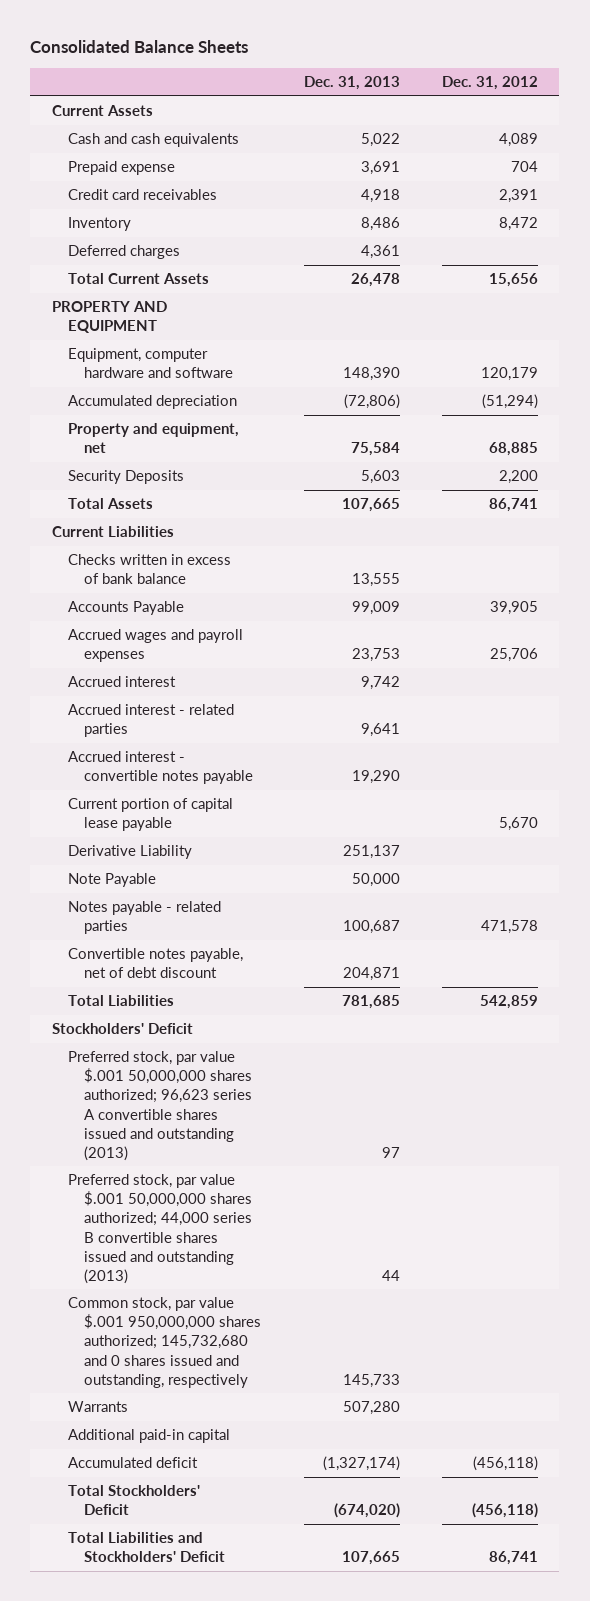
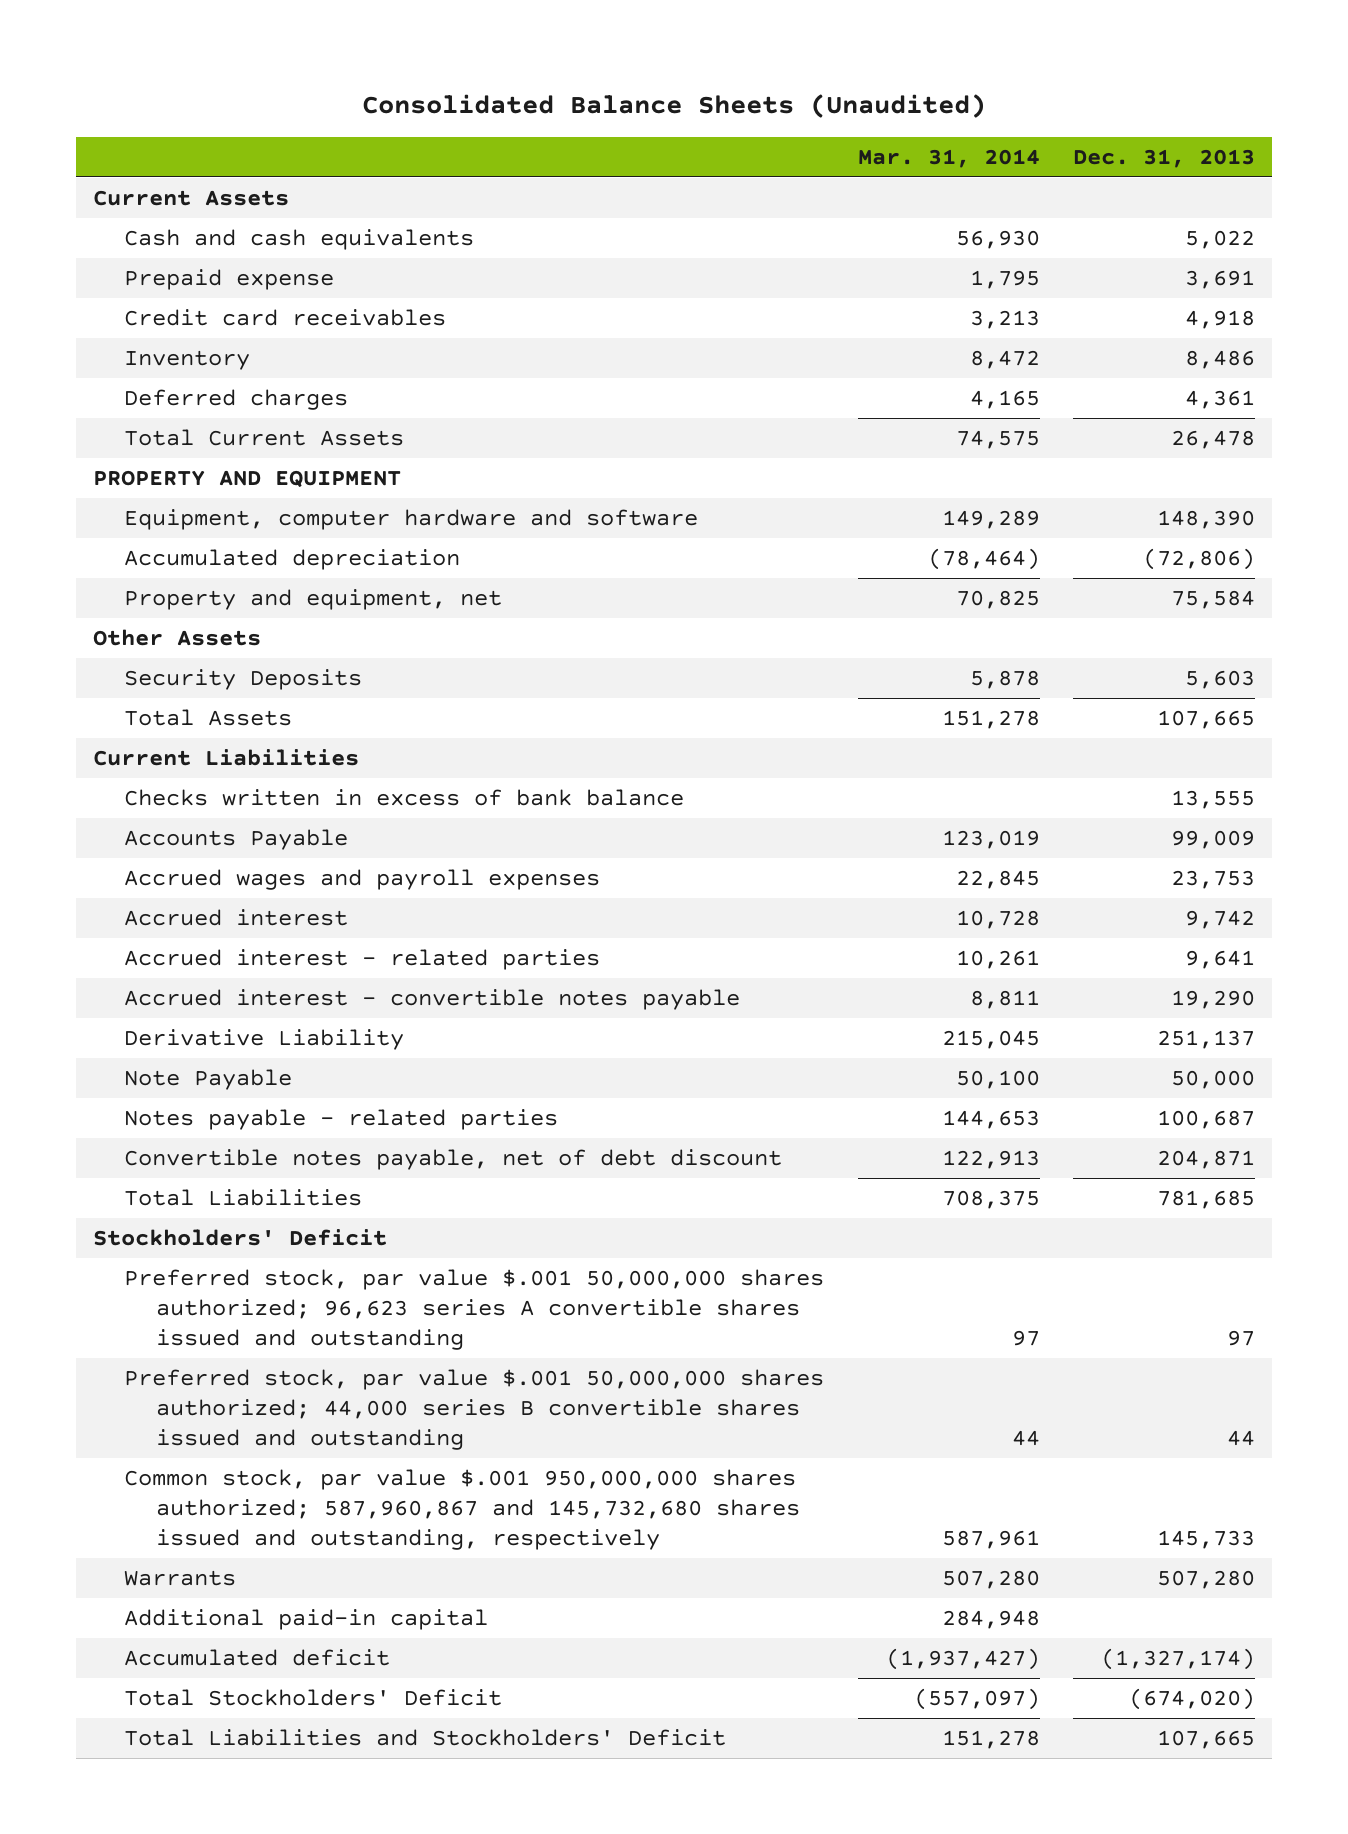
[30,40,249,54] Consolidated Balance Sheets -> [361,94,986,119] Consolidated Balance Sheets (Unaudited)
[442,76,539,91] Dec. 31, 2012 -> none
none -> [857,148,1040,168] Mar. 31, 2014
none -> [92,628,261,646] Other Assets
[67,798,233,832] Current portion of capital lease payable -> none
[67,1051,253,1161] Preferred stock, par value $.001 50,000,000 shares authorized; 96,623 series A convertible shares issued and outstanding (2013) -> [124,1268,825,1351] Preferred stock, par value $.001 50,000,000 shares authorized; 96,623 series A convertible shares issued and outstanding
[67,1174,253,1284] Preferred stock, par value $.001 50,000,000 shares authorized; 44,000 series B convertible shares issued and outstanding (2013) -> [124,1368,825,1451] Preferred stock, par value $.001 50,000,000 shares authorized; 44,000 series B convertible shares issued and outstanding
[67,1297,262,1388] Common stock, par value $.001 950,000,000 shares authorized; 145,732,680 and 0 shares issued and outstanding, respectively -> [124,1468,801,1551] Common stock, par value $.001 950,000,000 shares authorized; 587,960,867 and 145,732,680 shares issued and outstanding, respectively

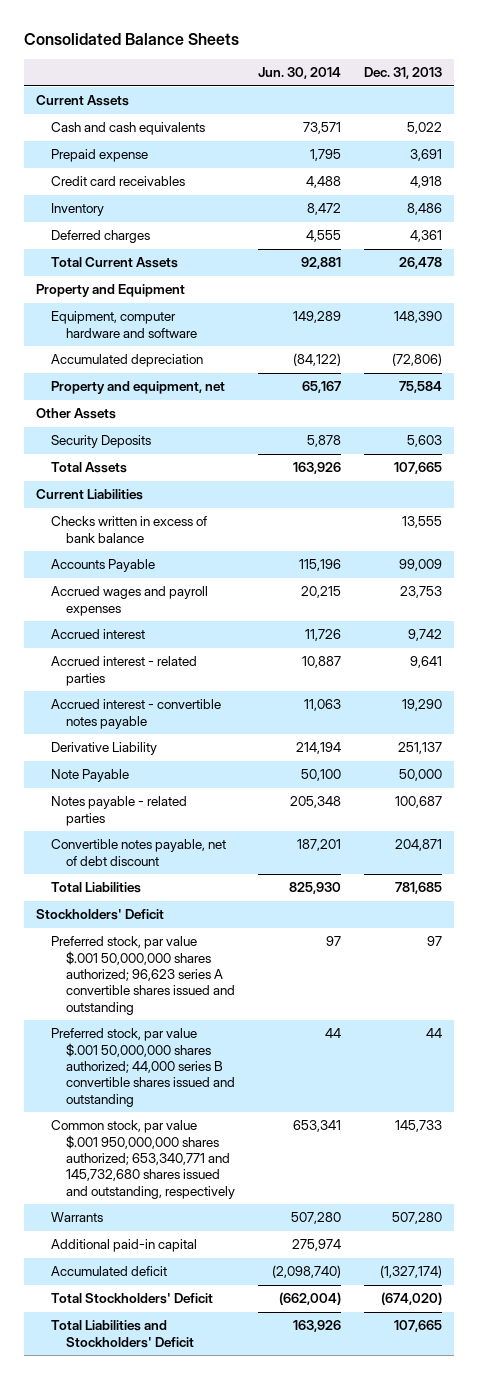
[361,94,986,119] Consolidated Balance Sheets (Unaudited) -> [24,33,240,46] Consolidated Balance Sheets
[857,148,1040,168] Mar. 31, 2014 -> none
none -> [258,67,342,80] Jun. 30, 2014
[92,469,401,488] PROPERTY AND EQUIPMENT -> [35,284,185,298] Property and Equipment
[124,1468,801,1551] Common stock, par value $.001 950,000,000 shares authorized; 587,960,867 and 145,732,680 shares issued and outstanding, respectively -> [50,1120,236,1199] Common stock, par value $.001 950,000,000 shares authorized; 653,340,771 and 145,732,680 shares issued and outstanding, respectively

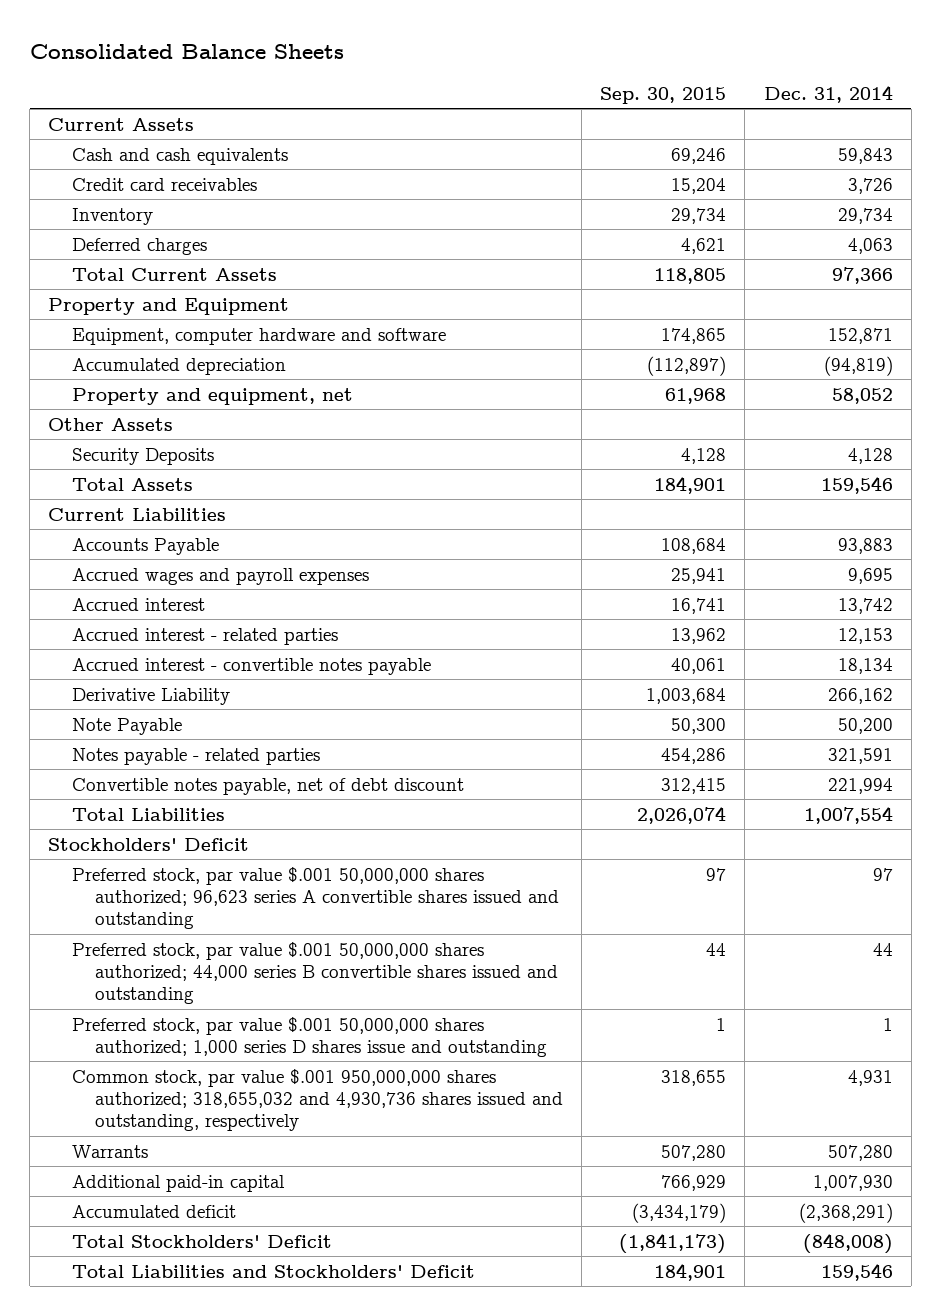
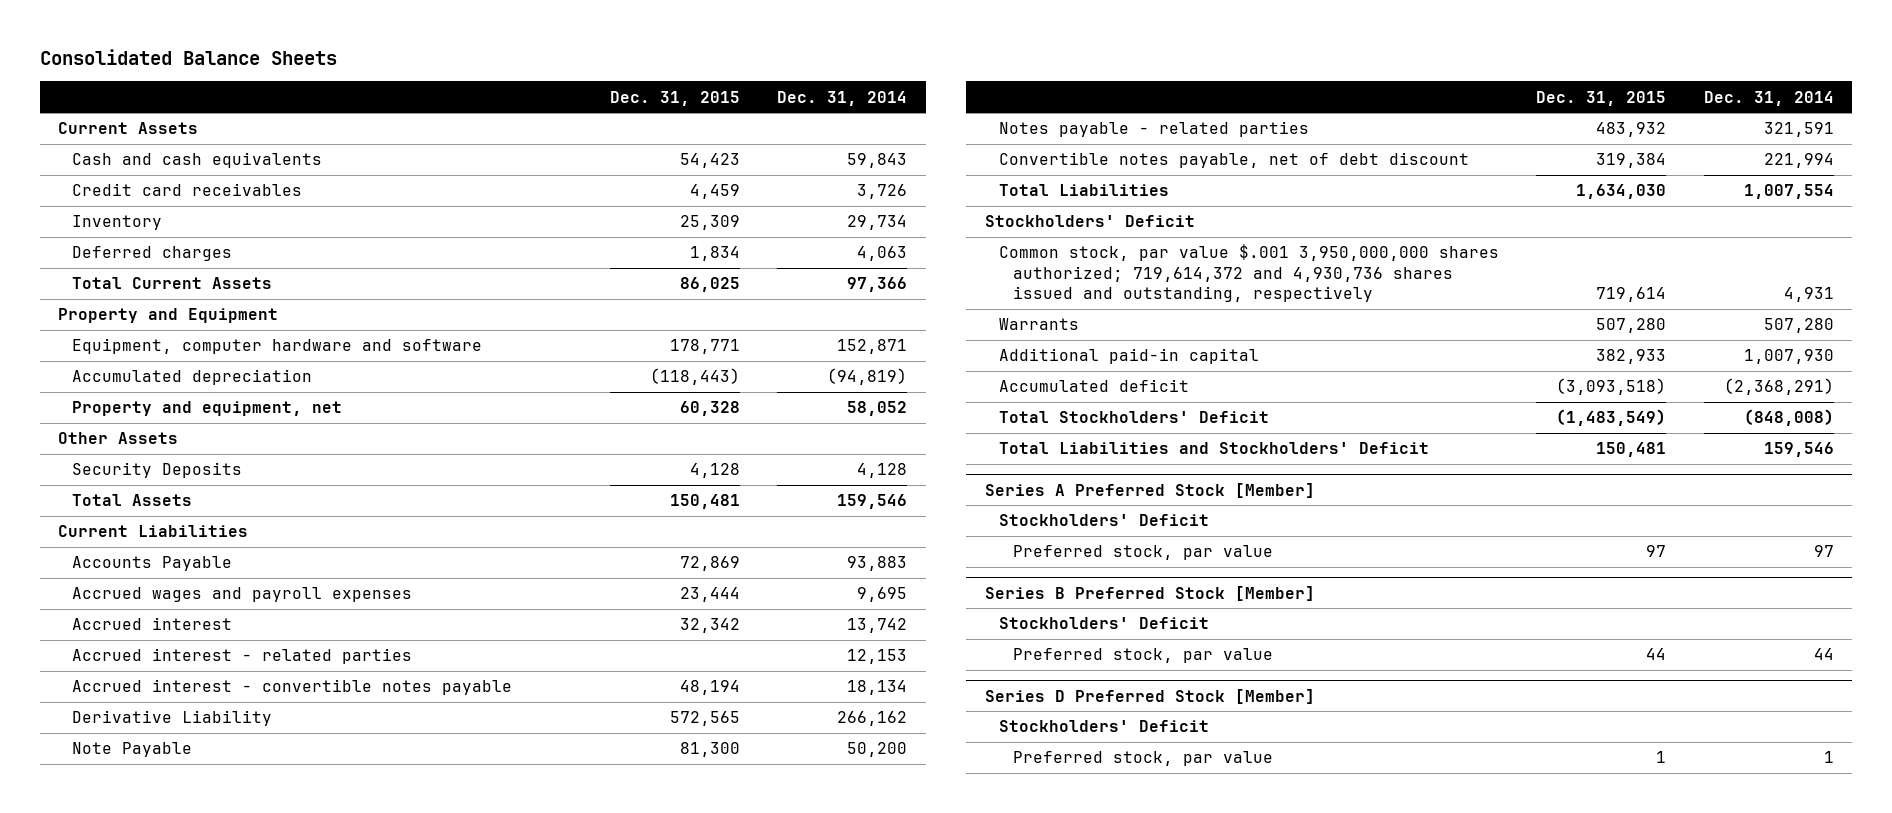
[600,86,727,104] Sep. 30, 2015 -> none
none -> [609,90,740,106] Dec. 31, 2015
[71,866,560,930] Preferred stock, par value $.001 50,000,000 shares authorized; 96,623 series A convertible shares issued and outstanding -> none
[71,941,559,1005] Preferred stock, par value $.001 50,000,000 shares authorized; 44,000 series B convertible shares issued and outstanding -> none
[71,1016,548,1057] Preferred stock, par value $.001 50,000,000 shares authorized; 1,000 series D shares issue and outstanding -> none
[71,1068,564,1132] Common stock, par value $.001 950,000,000 shares authorized; 318,655,032 and 4,930,736 shares issued and outstanding, respectively -> [998,244,1499,302] Common stock, par value $.001 3,950,000,000 shares authorized; 719,614,372 and 4,930,736 shares issued and outstanding, respectively
none -> [984,482,1315,498] Series A Preferred Stock [Member]
none -> [998,514,1209,527] Stockholders' Deficit
none -> [1012,545,1273,561] Preferred stock, par value
none -> [984,585,1315,601] Series B Preferred Stock [Member]
none -> [998,617,1209,630] Stockholders' Deficit
none -> [1012,648,1273,664] Preferred stock, par value
none -> [984,688,1315,704] Series D Preferred Stock [Member]
none -> [998,720,1209,733] Stockholders' Deficit
none -> [1012,751,1273,767] Preferred stock, par value

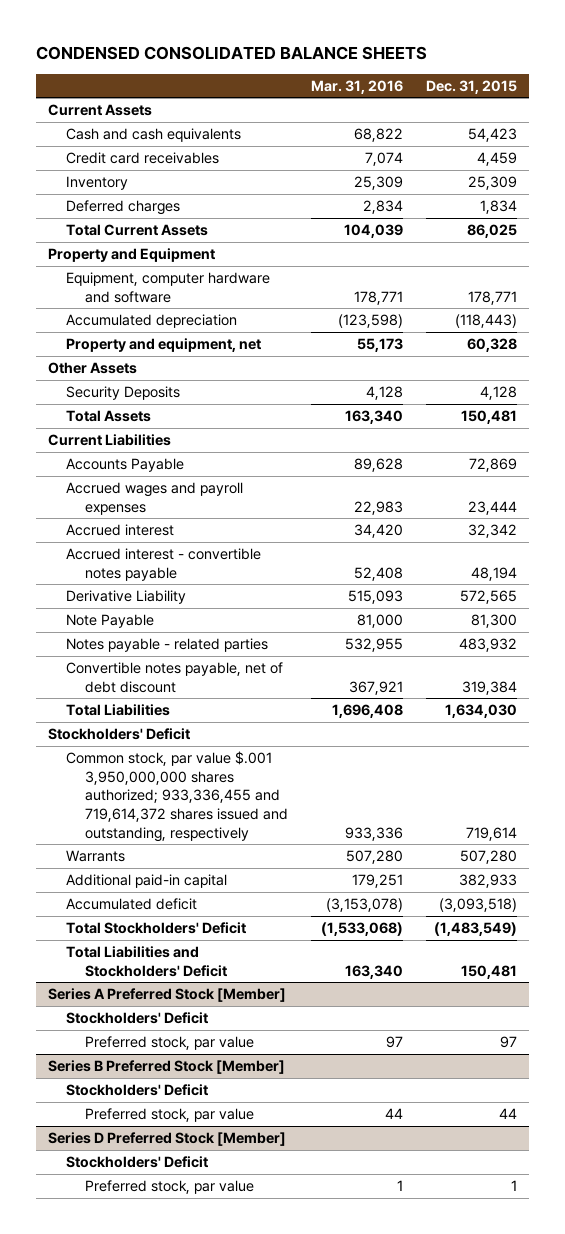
[39,48,337,65] Consolidated Balance Sheets -> [36,46,428,61] CONDENSED CONSOLIDATED BALANCE SHEETS
[777,90,908,106] Dec. 31, 2014 -> none
none -> [311,79,404,94] Mar. 31, 2016
[72,648,413,665] Accrued interest - related parties -> none
[998,244,1499,302] Common stock, par value $.001 3,950,000,000 shares authorized; 719,614,372 and 4,930,736 shares issued and outstanding, respectively -> [66,750,288,842] Common stock, par value $.001 3,950,000,000 shares authorized; 933,336,455 and 719,614,372 shares issued and outstanding, respectively

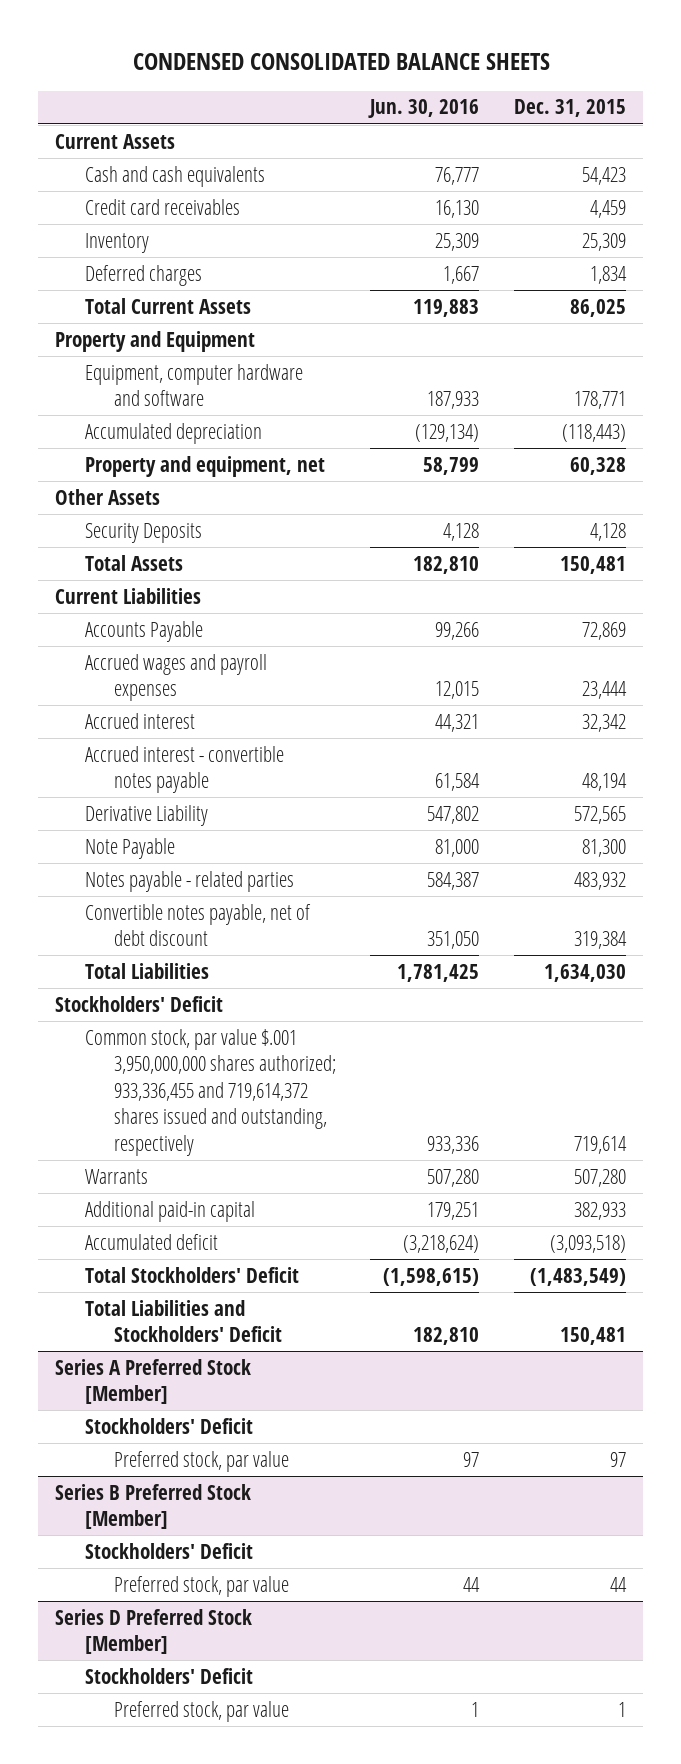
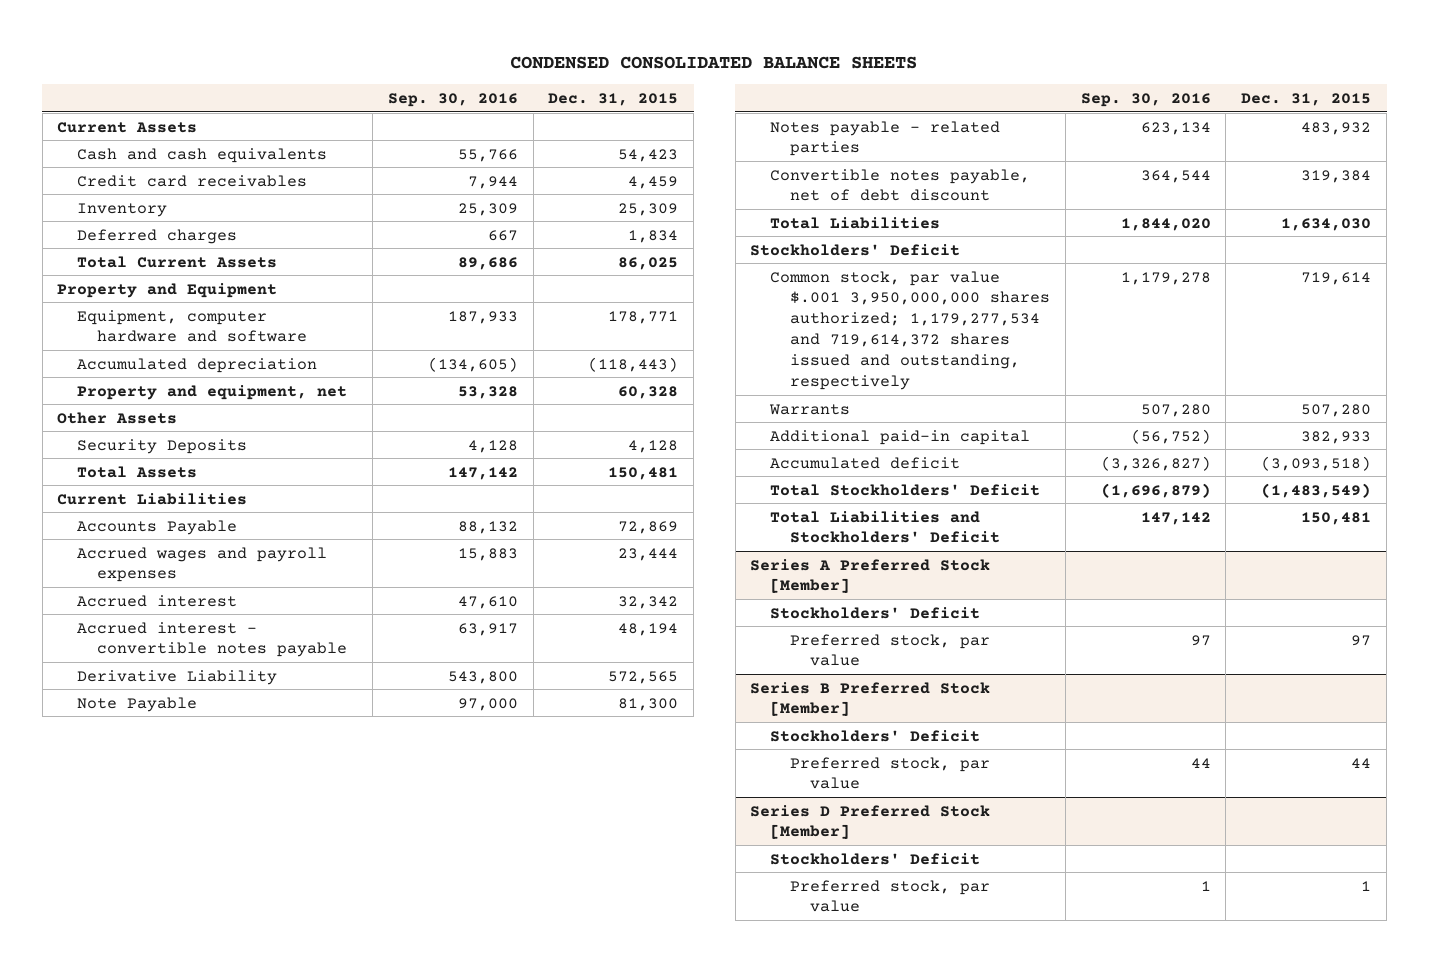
[368,99,480,119] Jun. 30, 2016 -> none
none -> [387,92,518,107] Sep. 30, 2016
[84,1028,336,1156] Common stock, par value $.001 3,950,000,000 shares authorized; 933,336,455 and 719,614,372 shares issued and outstanding, respectively -> [770,270,1051,391] Common stock, par value $.001 3,950,000,000 shares authorized; 1,179,277,534 and 719,614,372 shares issued and outstanding, respectively

